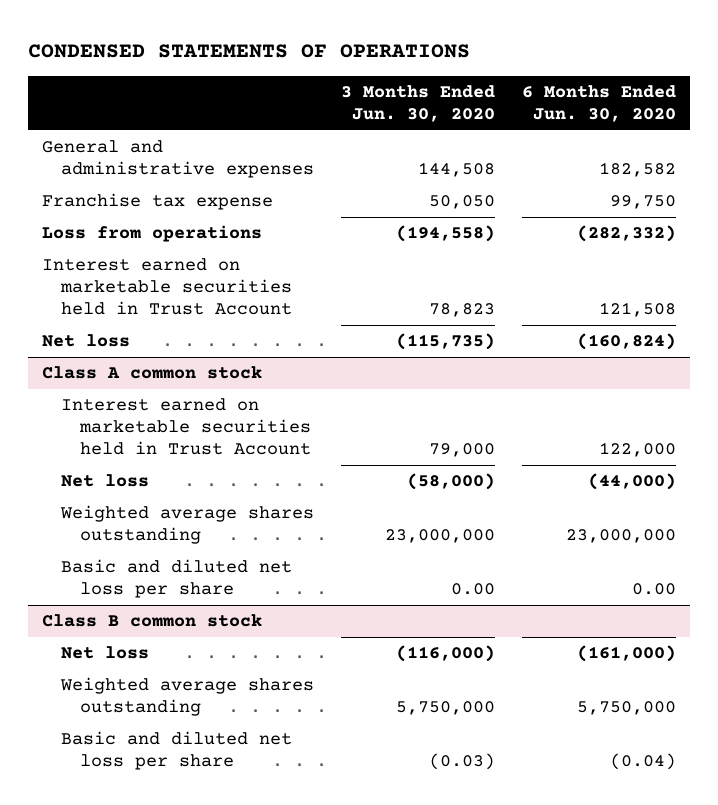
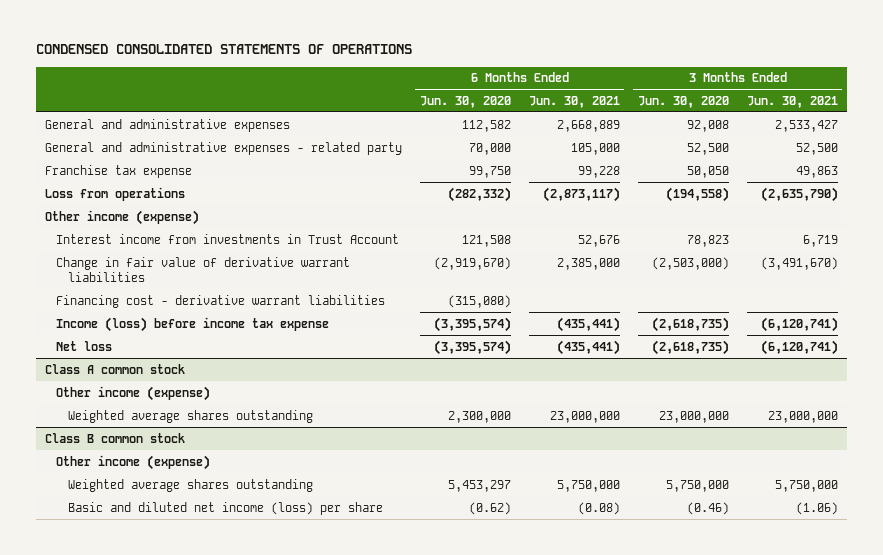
[28,44,471,59] CONDENSED STATEMENTS OF OPERATIONS -> [35,44,412,55] CONDENSED CONSOLIDATED STATEMENTS OF OPERATIONS
none -> [528,95,620,108] Jun. 30, 2021
none -> [746,95,838,108] Jun. 30, 2021
[418,162,496,178] 144,508 -> [686,119,729,132] 92,008
[599,162,677,178] 182,582 -> [461,119,511,132] 112,582
none -> [44,141,402,155] General and administrative expenses - related party
none -> [44,209,199,225] Other income (expense)
[41,258,292,315] Interest earned on marketable securities held in Trust Account -> [56,233,400,244] Interest income from investments in Trust Account
none -> [56,256,351,282] Change in fair value of derivative warrant liabilities
none -> [56,294,386,308] Financing cost - derivative warrant liabilities
none -> [56,316,330,332] Income (loss) before income tax expense
[396,333,496,351] (115,735) -> [651,339,729,355] (2,618,735)
[577,333,677,351] (160,824) -> [433,339,511,355] (3,395,574)
[60,398,311,455] Interest earned on marketable securities held in Trust Account -> none
[60,474,149,488] Net loss -> none
[60,559,292,599] Basic and diluted net loss per share -> none
none -> [56,385,211,401] Other income (expense)
[566,529,677,544] 23,000,000 -> [447,410,511,423] 2,300,000
[60,646,149,660] Net loss -> none
none -> [56,454,211,470] Other income (expense)
[577,701,677,716] 5,750,000 -> [447,479,511,492] 5,453,297
[60,731,292,771] Basic and diluted net loss per share -> [67,501,383,515] Basic and diluted net income (loss) per share
[429,753,496,771] (0.03) -> [686,501,729,515] (0.46)
[610,753,677,771] (0.04) -> [468,501,511,515] (0.62)

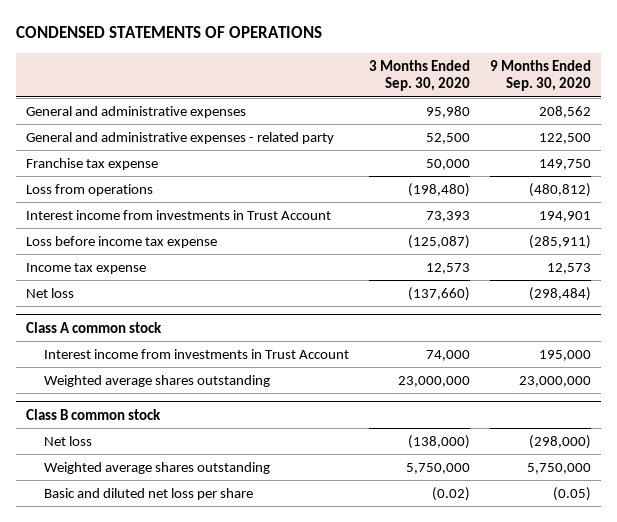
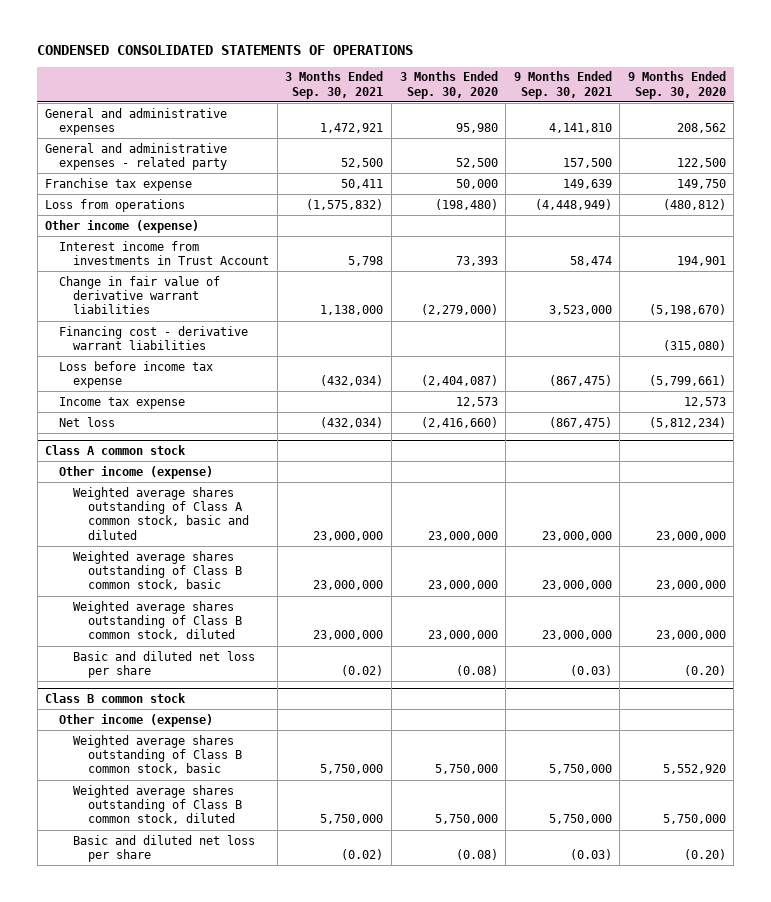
[15,26,322,39] CONDENSED STATEMENTS OF OPERATIONS -> [37,45,414,56] CONDENSED CONSOLIDATED STATEMENTS OF OPERATIONS
none -> [285,71,384,99] 3 Months Ended Sep. 30, 2021
none -> [513,71,612,99] 9 Months Ended Sep. 30, 2021
none -> [45,219,200,233] Other income (expense)
none -> [59,275,221,315] Change in fair value of derivative warrant liabilities
none -> [59,325,249,351] Financing cost - derivative warrant liabilities
[408,234,471,249] (125,087) -> [420,375,498,387] (2,404,087)
[529,234,592,249] (285,911) -> [648,375,726,387] (5,799,661)
[408,286,471,301] (137,660) -> [420,416,498,428] (2,416,660)
[529,286,592,301] (298,484) -> [648,416,726,428] (5,812,234)
[44,348,350,359] Interest income from investments in Trust Account -> none
none -> [59,465,214,479] Other income (expense)
[44,374,271,387] Weighted average shares outstanding -> [73,486,249,540] Weighted average shares outstanding of Class A common stock, basic and diluted
none -> [73,550,242,591] Weighted average shares outstanding of Class B common stock, basic
none -> [73,600,242,641] Weighted average shares outstanding of Class B common stock, diluted
none -> [73,650,256,679] Basic and diluted net loss per share
[44,435,93,446] Net loss -> none
none -> [59,713,214,727] Other income (expense)
none -> [73,734,242,775] Weighted average shares outstanding of Class B common stock, basic
[44,461,271,474] Weighted average shares outstanding -> [73,784,242,825] Weighted average shares outstanding of Class B common stock, diluted
[432,486,471,501] (0.02) -> [455,849,498,861] (0.08)
[553,486,592,501] (0.05) -> [683,849,726,861] (0.20)

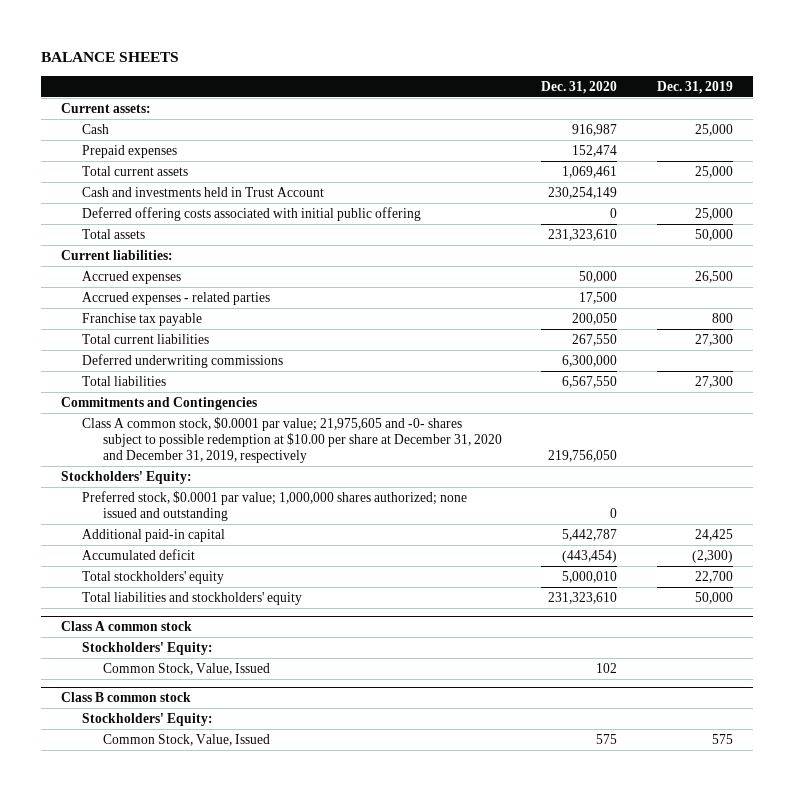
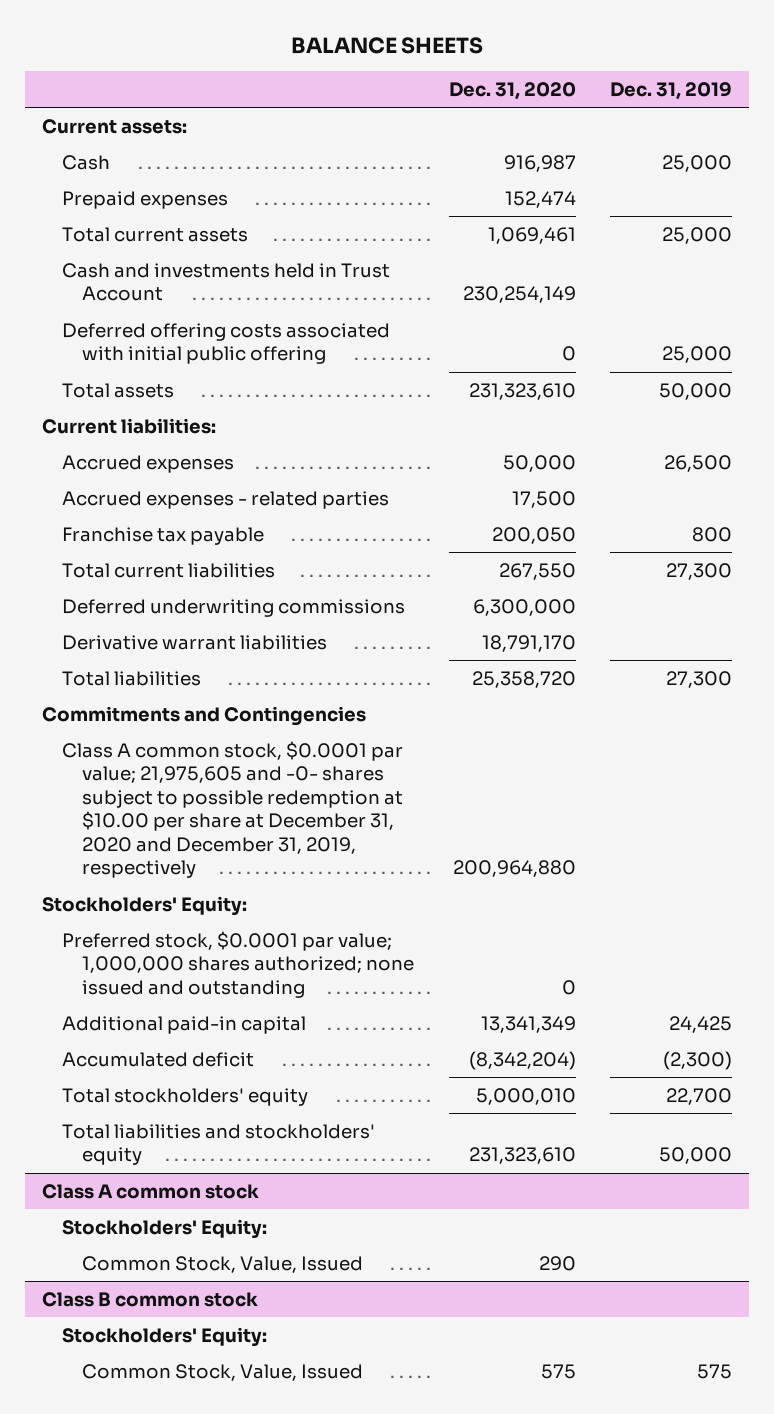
none -> [62,634,328,650] Derivative warrant liabilities
[562,375,618,388] 6,567,550 -> [471,670,576,688] 25,358,720
[548,450,618,463] 219,756,050 -> [452,860,576,878] 200,964,880
[562,528,618,541] 5,442,787 -> [480,1015,576,1033] 13,341,349
[562,549,618,563] (443,454) -> [468,1050,576,1070] (8,342,204)
[596,662,618,673] 102 -> [538,1255,576,1271] 290

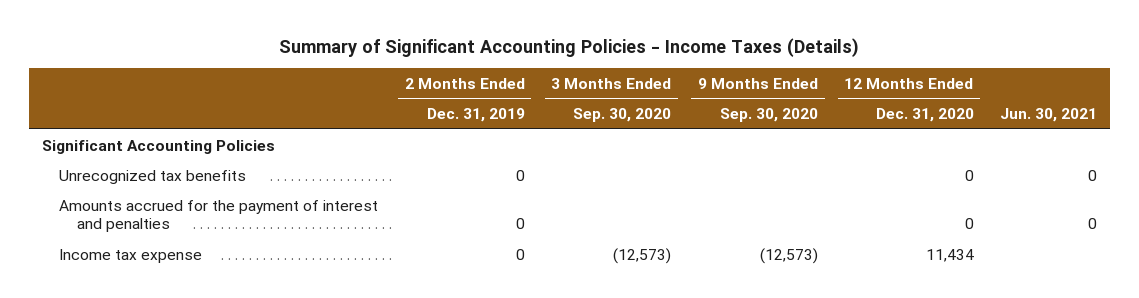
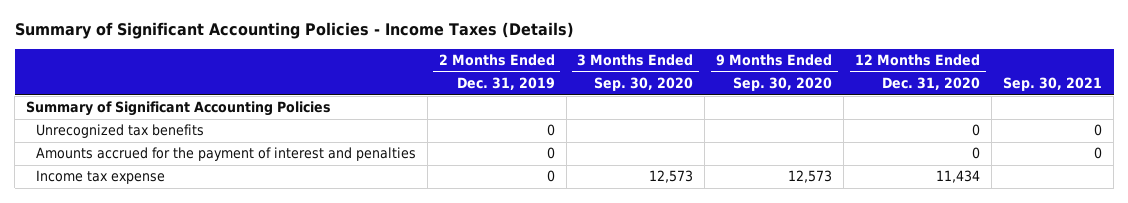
[1000,107,1098,122] Jun. 30, 2021 -> none
none -> [1003,76,1103,91] Sep. 30, 2021
[41,139,275,154] Significant Accounting Policies -> [26,101,332,117] Summary of Significant Accounting Policies
[613,247,672,264] (12,573) -> [649,170,694,184] 12,573
[759,247,818,264] (12,573) -> [788,170,833,184] 12,573

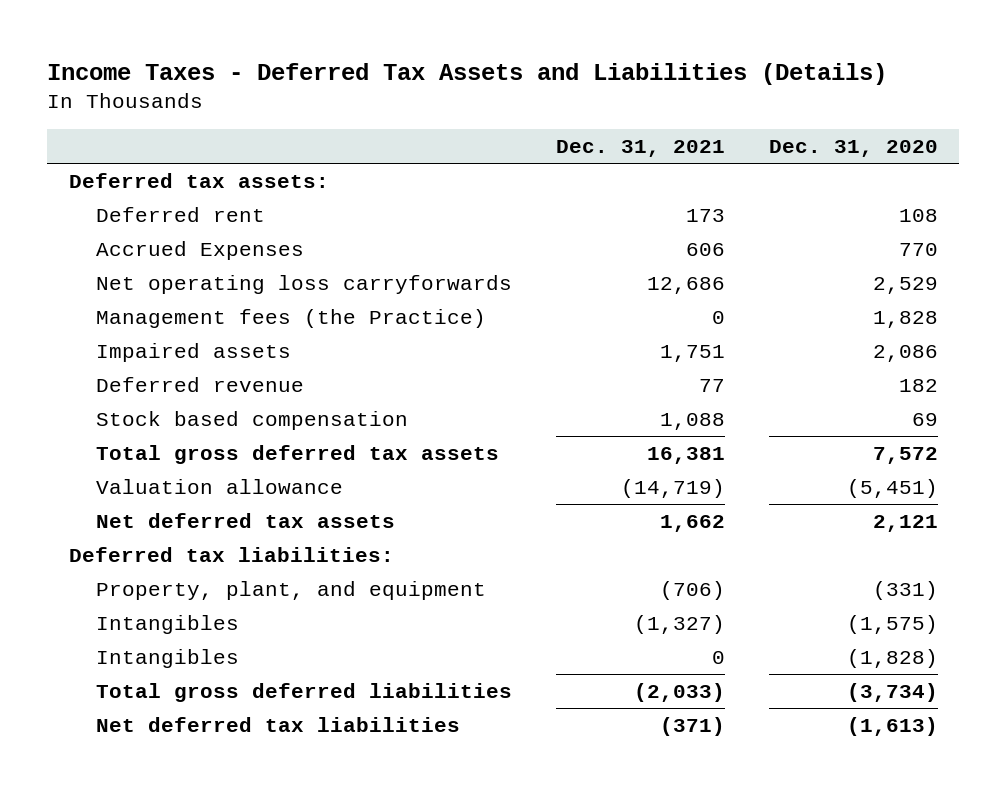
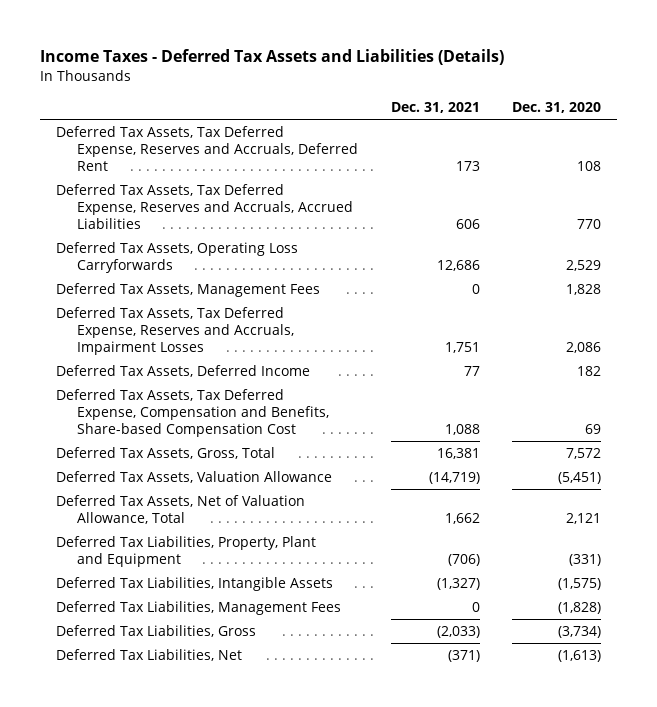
[69,172,330,188] Deferred tax assets: -> none
[69,546,395,562] Deferred tax liabilities: -> none
[96,206,266,222] Deferred rent -> [56,126,359,171] Deferred Tax Assets, Tax Deferred Expense, Reserves and Accruals, Deferred Rent
[96,240,305,260] Accrued Expenses -> [56,184,354,229] Deferred Tax Assets, Tax Deferred Expense, Reserves and Accruals, Accrued Liabilities
[96,274,513,294] Net operating loss carryforwards -> [56,242,299,273] Deferred Tax Assets, Operating Loss Carryforwards
[96,308,487,328] Management fees (the Practice) -> [56,283,321,298] Deferred Tax Assets, Management Fees
[96,342,292,362] Impaired assets -> [56,307,295,355] Deferred Tax Assets, Tax Deferred Expense, Reserves and Accruals, Impairment Losses
[96,376,305,392] Deferred revenue -> [56,365,311,378] Deferred Tax Assets, Deferred Income
[96,410,409,430] Stock based compensation -> [56,389,330,437] Deferred Tax Assets, Tax Deferred Expense, Compensation and Benefits, Share-based Compensation Cost
[96,444,500,464] Total gross deferred tax assets -> [56,447,276,460] Deferred Tax Assets, Gross, Total
[96,478,344,494] Valuation allowance -> [56,471,333,484] Deferred Tax Assets, Valuation Allowance
[96,512,396,528] Net deferred tax assets -> [56,495,306,524] Deferred Tax Assets, Net of Valuation Allowance, Total
[96,580,487,600] Property, plant, and equipment -> [56,536,317,567] Deferred Tax Liabilities, Property, Plant and Equipment
[96,614,240,634] Intangibles -> [56,577,334,592] Deferred Tax Liabilities, Intangible Assets
[96,648,240,668] Intangibles -> [56,601,342,616] Deferred Tax Liabilities, Management Fees
[96,682,513,702] Total gross deferred liabilities -> [56,625,257,638] Deferred Tax Liabilities, Gross
[96,716,461,732] Net deferred tax liabilities -> [56,649,243,662] Deferred Tax Liabilities, Net

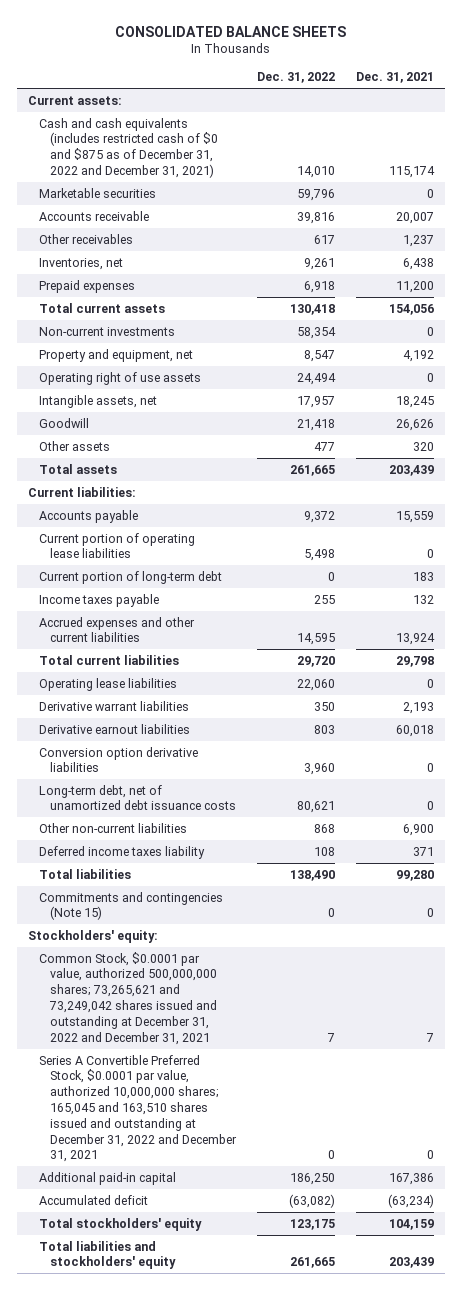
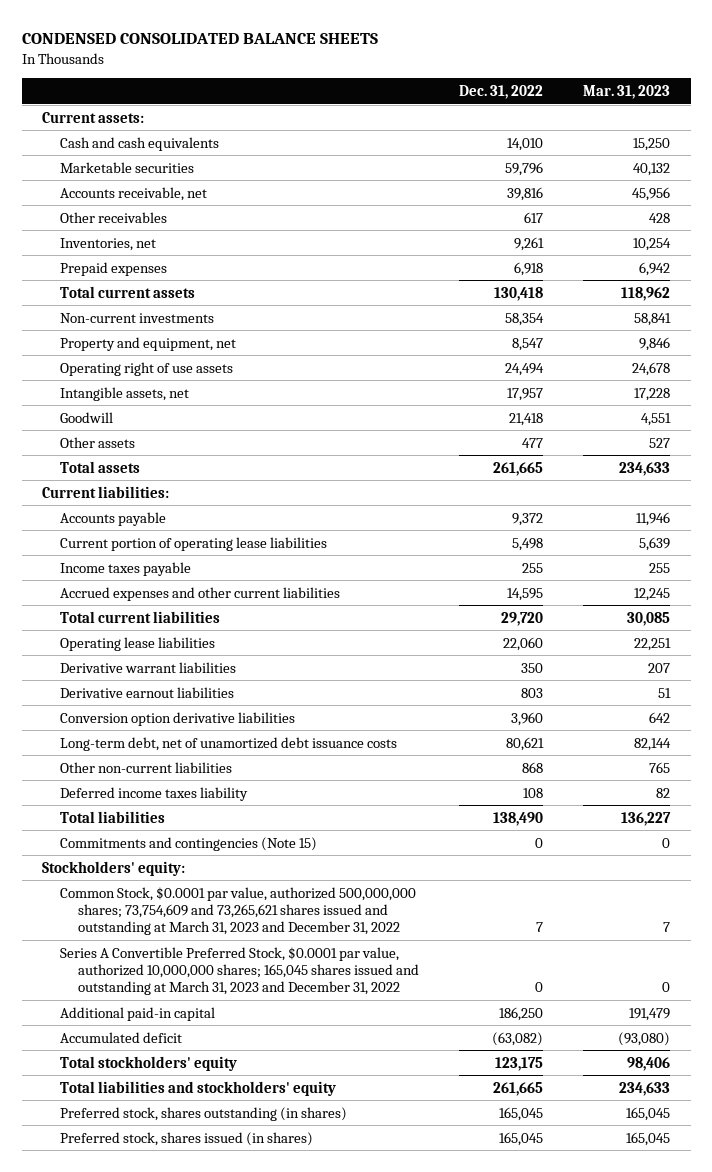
[115,25,347,37] CONSOLIDATED BALANCE SHEETS -> [21,33,378,45] CONDENSED CONSOLIDATED BALANCE SHEETS
[356,72,435,84] Dec. 31, 2021 -> none
none -> [583,85,671,100] Mar. 31, 2023
[39,117,219,179] Cash and cash equivalents (includes restricted cash of $0 and $875 as of December 31, 2022 and December 31, 2021) -> [59,136,219,151] Cash and cash equivalents
[39,210,150,221] Accounts receivable -> [59,186,207,201] Accounts receivable, net
[39,570,223,584] Current portion of long-term debt -> none
[39,951,218,1045] Common Stock, $0.0001 par value, authorized 500,000,000 shares; 73,265,621 and 73,249,042 shares issued and outstanding at December 31, 2022 and December 31, 2021 -> [59,886,416,936] Common Stock, $0.0001 par value, authorized 500,000,000 shares; 73,754,609 and 73,265,621 shares issued and outstanding at March 31, 2023 and December 31, 2022
[39,1054,238,1163] Series A Convertible Preferred Stock, $0.0001 par value, authorized 10,000,000 shares; 165,045 and 163,510 shares issued and outstanding at December 31, 2022 and December 31, 2021 -> [59,946,419,996] Series A Convertible Preferred Stock, $0.0001 par value, authorized 10,000,000 shares; 165,045 shares issued and outstanding at March 31, 2023 and December 31, 2022
none -> [59,1106,347,1121] Preferred stock, shares outstanding (in shares)
none -> [59,1131,313,1146] Preferred stock, shares issued (in shares)

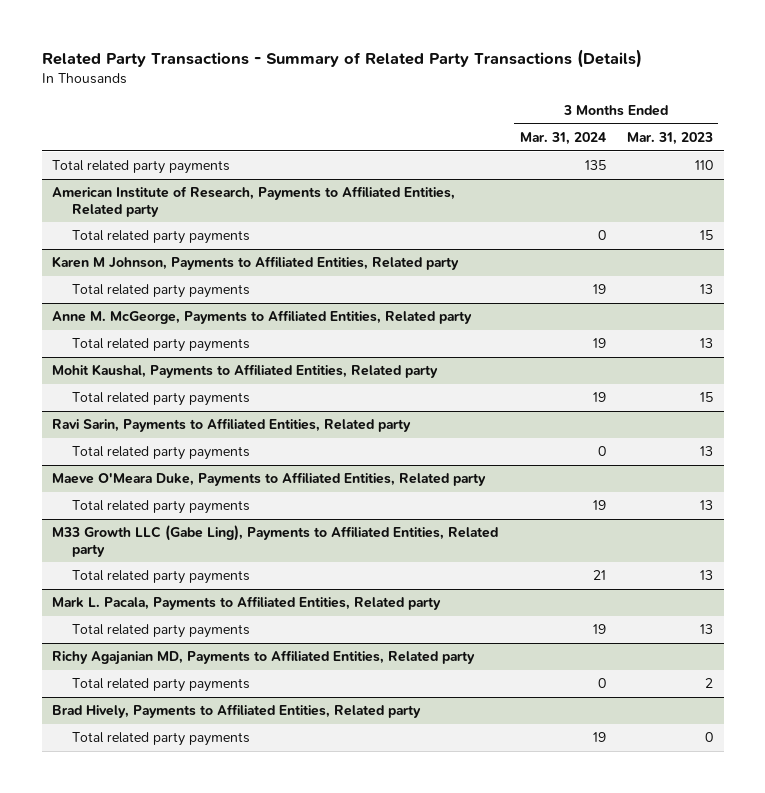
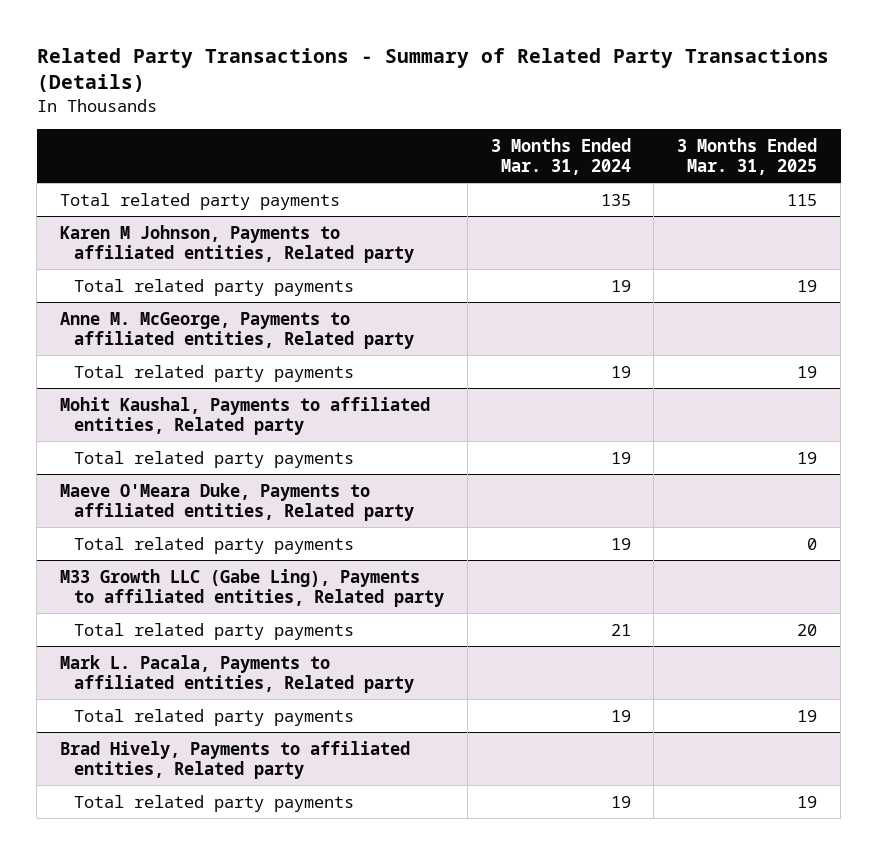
[627,132,714,146] Mar. 31, 2023 -> none
none -> [677,138,818,175] 3 Months Ended Mar. 31, 2025
[52,186,456,217] American Institute of Research, Payments to Affiliated Entities, Related party -> none
[72,230,251,245] Total related party payments -> none
[52,256,460,271] Karen M Johnson, Payments to Affiliated Entities, Related party -> [59,224,414,263] Karen M Johnson, Payments to affiliated entities, Related party
[52,310,473,325] Anne M. McGeorge, Payments to Affiliated Entities, Related party -> [59,311,414,349] Anne M. McGeorge, Payments to affiliated entities, Related party
[52,364,439,379] Mohit Kaushal, Payments to Affiliated Entities, Related party -> [59,396,430,435] Mohit Kaushal, Payments to affiliated entities, Related party
[52,418,412,433] Ravi Sarin, Payments to Affiliated Entities, Related party -> none
[72,446,251,461] Total related party payments -> none
[52,472,487,487] Maeve O'Meara Duke, Payments to Affiliated Entities, Related party -> [59,482,414,521] Maeve O'Meara Duke, Payments to affiliated entities, Related party
[52,525,499,557] M33 Growth LLC (Gabe Ling), Payments to Affiliated Entities, Related party -> [59,568,444,607] M33 Growth LLC (Gabe Ling), Payments to affiliated entities, Related party
[52,596,442,611] Mark L. Pacala, Payments to Affiliated Entities, Related party -> [59,654,414,693] Mark L. Pacala, Payments to affiliated entities, Related party
[52,650,476,666] Richy Agajanian MD, Payments to Affiliated Entities, Related party -> none
[72,678,251,693] Total related party payments -> none
[52,704,422,719] Brad Hively, Payments to Affiliated Entities, Related party -> [59,740,410,779] Brad Hively, Payments to affiliated entities, Related party

